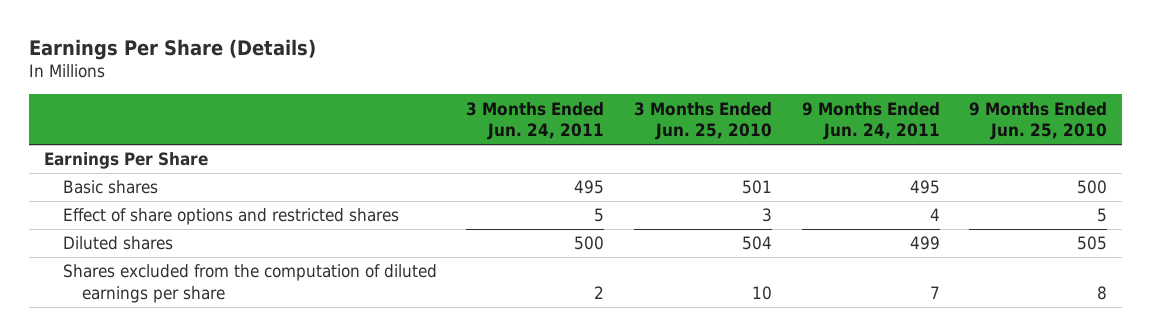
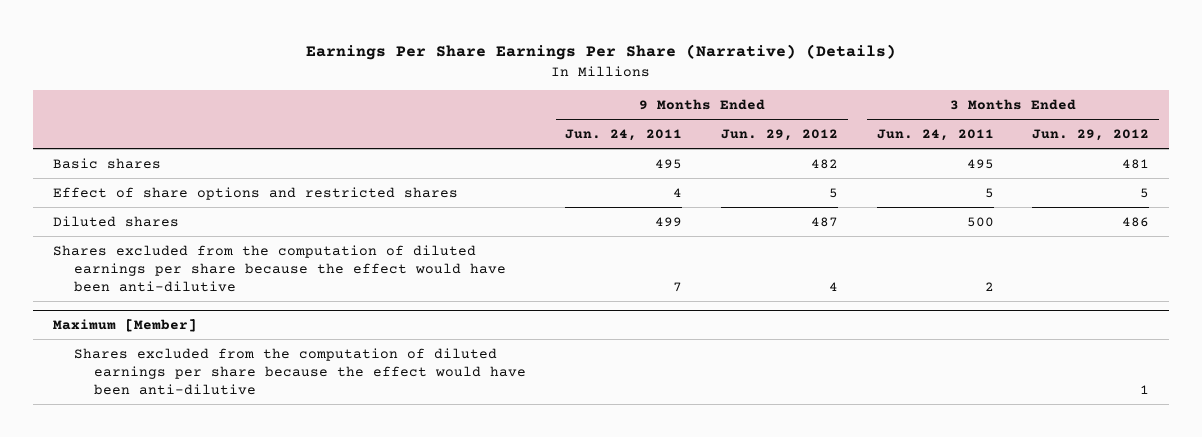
[28,38,316,60] Earnings Per Share (Details) -> [306,44,897,61] Earnings Per Share Earnings Per Share (Narrative) (Details)
[633,101,772,140] 3 Months Ended Jun. 25, 2010 -> none
[969,101,1108,140] 9 Months Ended Jun. 25, 2010 -> none
none -> [720,129,838,142] Jun. 29, 2012
none -> [1032,129,1150,142] Jun. 29, 2012
[43,152,208,170] Earnings Per Share -> none
[62,264,437,303] Shares excluded from the computation of diluted earnings per share -> [52,244,506,293] Shares excluded from the computation of diluted earnings per share because the effect would have been anti-dilutive
none -> [52,318,197,332] Maximum [Member]
none -> [73,347,527,396] Shares excluded from the computation of diluted earnings per share because the effect would have been anti-dilutive

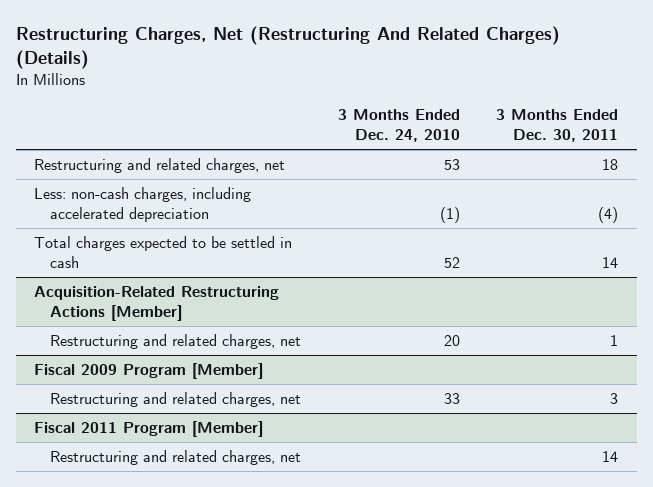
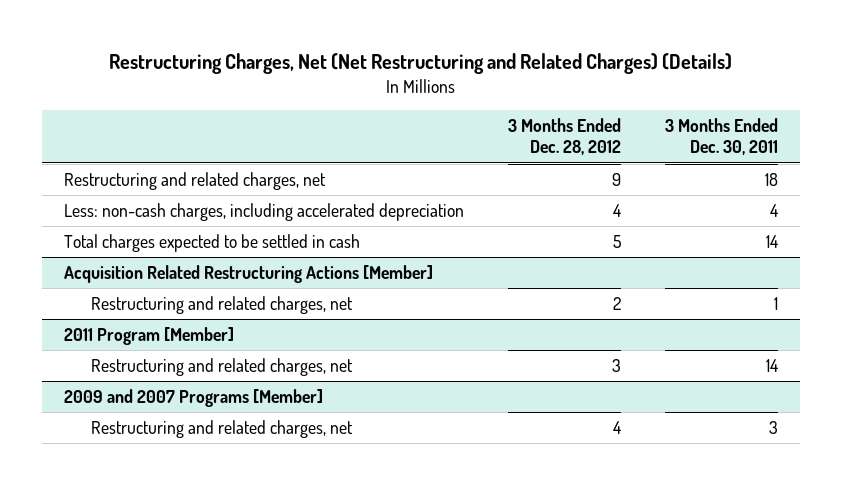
[15,25,560,69] Restructuring Charges, Net (Restructuring And Related Charges) (Details) -> [108,52,732,74] Restructuring Charges, Net (Net Restructuring and Related Charges) (Details)
[337,109,460,142] 3 Months Ended Dec. 24, 2010 -> none
none -> [507,118,621,156] 3 Months Ended Dec. 28, 2012
[598,206,619,223] (4) -> [769,203,778,217] 4
[34,285,280,321] Acquisition-Related Restructuring Actions [Member] -> [63,264,433,283] Acquisition Related Restructuring Actions [Member]
[34,362,264,379] Fiscal 2009 Program [Member] -> none
[50,391,302,407] Restructuring and related charges, net -> none
[34,420,264,437] Fiscal 2011 Program [Member] -> [63,326,234,345] 2011 Program [Member]
none -> [63,388,323,407] 2009 and 2007 Programs [Member]
none -> [90,419,353,438] Restructuring and related charges, net

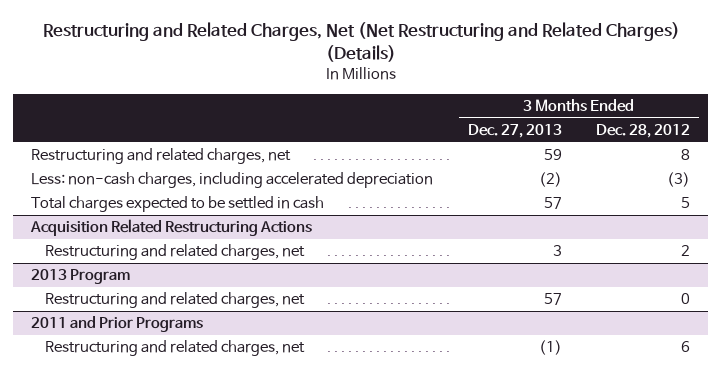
[108,52,732,74] Restructuring Charges, Net (Net Restructuring and Related Charges) (Details) -> [42,22,680,63] Restructuring and Related Charges, Net (Net Restructuring and Related Charges) (Details)
[664,118,778,156] 3 Months Ended Dec. 30, 2011 -> none
none -> [467,124,562,139] Dec. 27, 2013
[611,172,621,186] 9 -> [681,149,691,161] 8
[612,203,621,217] 4 -> [667,172,691,188] (3)
[63,264,433,283] Acquisition Related Restructuring Actions [Member] -> [29,219,312,237] Acquisition Related Restructuring Actions
[63,326,234,345] 2011 Program [Member] -> none
[63,388,323,407] 2009 and 2007 Programs [Member] -> none
none -> [30,269,130,285] 2013 Program
[611,358,621,372] 3 -> [681,293,691,305] 0
none -> [30,316,203,333] 2011 and Prior Programs
[612,420,621,434] 4 -> [681,341,691,353] 6

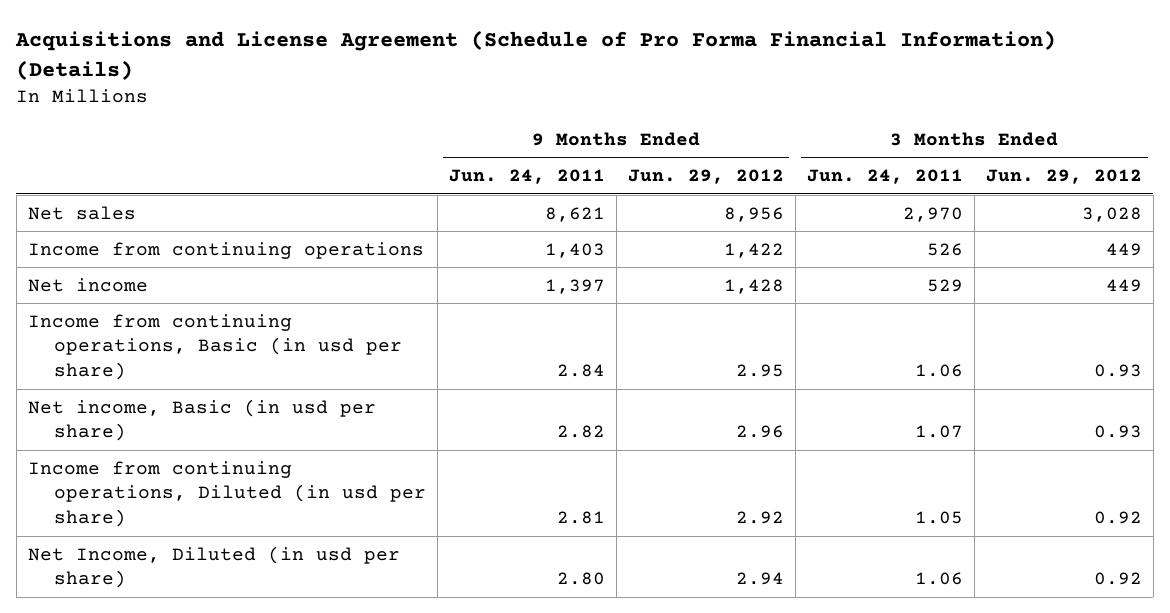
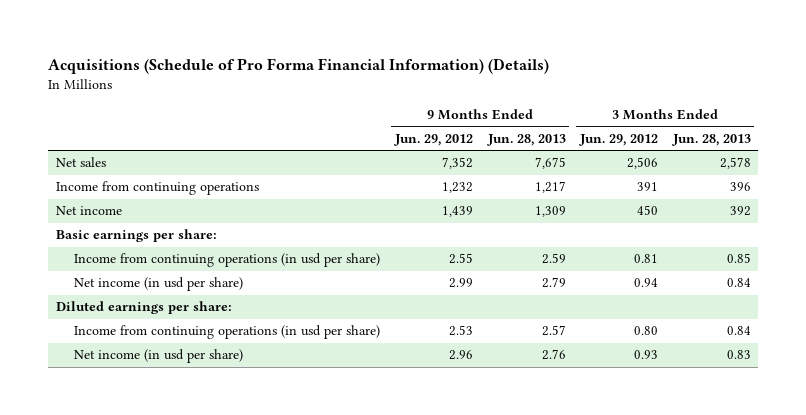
[15,30,1057,81] Acquisitions and License Agreement (Schedule of Pro Forma Financial Information) (Details) -> [48,57,550,74] Acquisitions (Schedule of Pro Forma Financial Information) (Details)
[448,169,605,185] Jun. 24, 2011 -> none
[806,169,963,185] Jun. 24, 2011 -> none
none -> [486,133,566,146] Jun. 28, 2013
none -> [671,133,751,146] Jun. 28, 2013
[723,206,784,222] 8,956 -> [441,157,473,170] 7,352
[1081,206,1142,222] 3,028 -> [627,157,659,170] 2,506
[723,242,784,258] 1,422 -> [441,182,473,194] 1,232
[1105,242,1142,256] 449 -> [637,182,659,192] 391
[723,278,784,294] 1,428 -> [441,206,473,218] 1,439
[1105,278,1142,292] 449 -> [637,205,659,216] 450
none -> [55,229,217,243] Basic earnings per share:
[27,313,402,381] Income from continuing operations, Basic (in usd per share) -> [74,253,381,268] Income from continuing operations (in usd per share)
[735,364,784,378] 2.95 -> [448,253,473,265] 2.55
[1093,364,1142,378] 0.93 -> [634,254,659,264] 0.81
[27,398,376,442] Net income, Basic (in usd per share) -> [74,277,244,292] Net income (in usd per share)
[735,425,784,439] 2.96 -> [448,278,473,289] 2.99
[1093,425,1142,439] 0.93 -> [634,278,659,288] 0.94
none -> [55,301,232,315] Diluted earnings per share:
[27,460,426,528] Income from continuing operations, Diluted (in usd per share) -> [74,325,381,340] Income from continuing operations (in usd per share)
[735,511,784,525] 2.92 -> [448,325,473,337] 2.53
[1093,511,1142,525] 0.92 -> [634,326,659,336] 0.80
[27,545,400,589] Net Income, Diluted (in usd per share) -> [74,349,244,364] Net income (in usd per share)
[735,572,784,586] 2.94 -> [448,350,473,361] 2.96
[1093,572,1142,586] 0.92 -> [634,350,659,360] 0.93

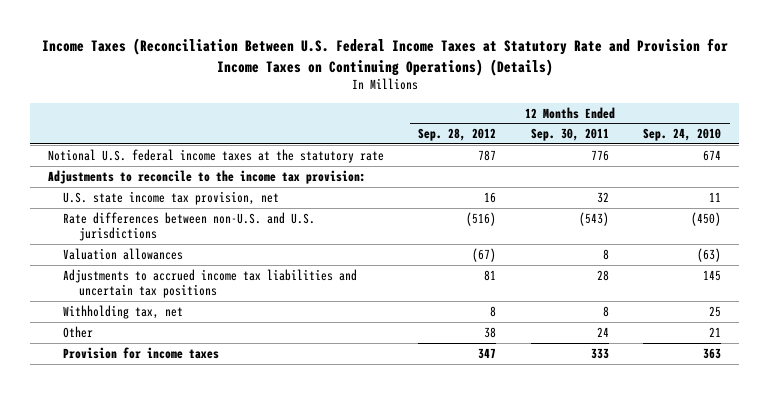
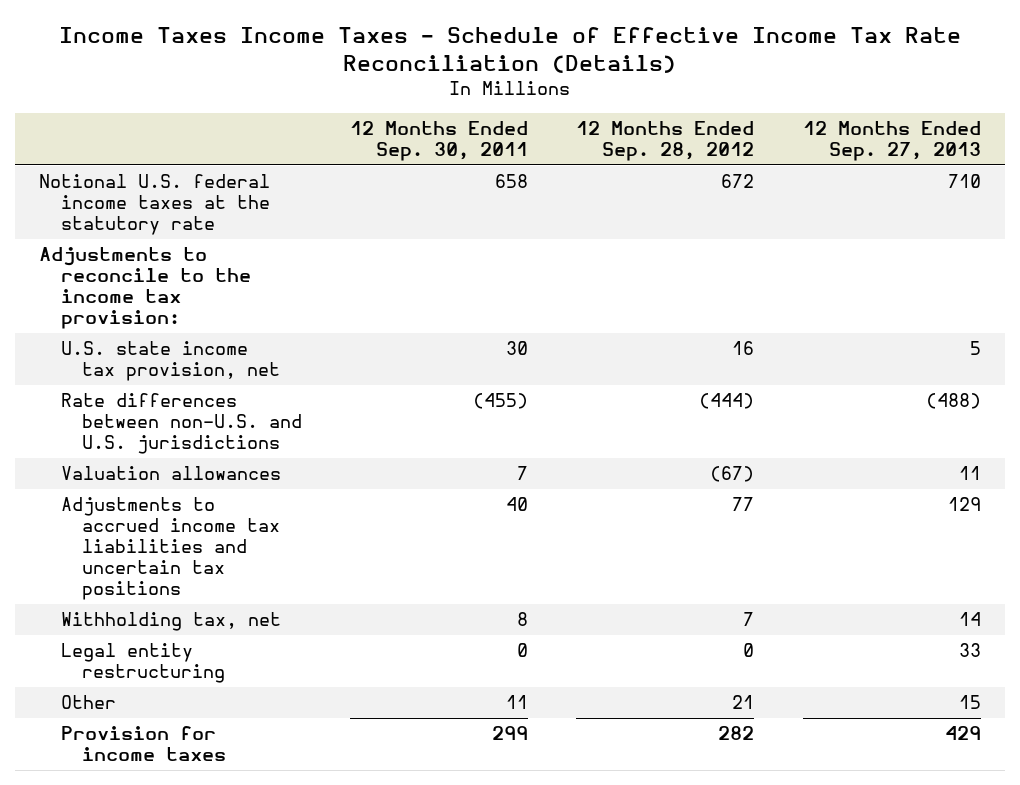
[41,37,728,76] Income Taxes (Reconciliation Between U.S. Federal Income Taxes at Statutory Rate and Provision for Income Taxes on Continuing Operations) (Details) -> [58,27,961,73] Income Taxes Income Taxes - Schedule of Effective Income Tax Rate Reconciliation (Details)
[643,128,722,142] Sep. 24, 2010 -> none
none -> [802,121,981,162] 12 Months Ended Sep. 27, 2013
[478,149,497,161] 787 -> [721,174,755,189] 672
[590,149,609,161] 776 -> [495,174,529,189] 658
[596,191,609,203] 32 -> [506,341,529,356] 30
[466,211,497,226] (516) -> [699,393,755,410] (444)
[578,211,609,226] (543) -> [473,393,529,410] (455)
[602,248,609,260] 8 -> [517,466,529,481] 7
[484,269,497,281] 81 -> [732,497,755,512] 77
[596,269,609,281] 28 -> [506,497,529,512] 40
[490,305,497,317] 8 -> [743,612,755,627] 7
none -> [60,643,226,684] Legal entity restructuring
[484,326,497,338] 38 -> [732,695,755,710] 21
[596,326,609,337] 24 -> [506,695,529,710] 11
[478,347,497,359] 347 -> [718,726,755,741] 282
[590,347,609,359] 333 -> [492,726,529,741] 299

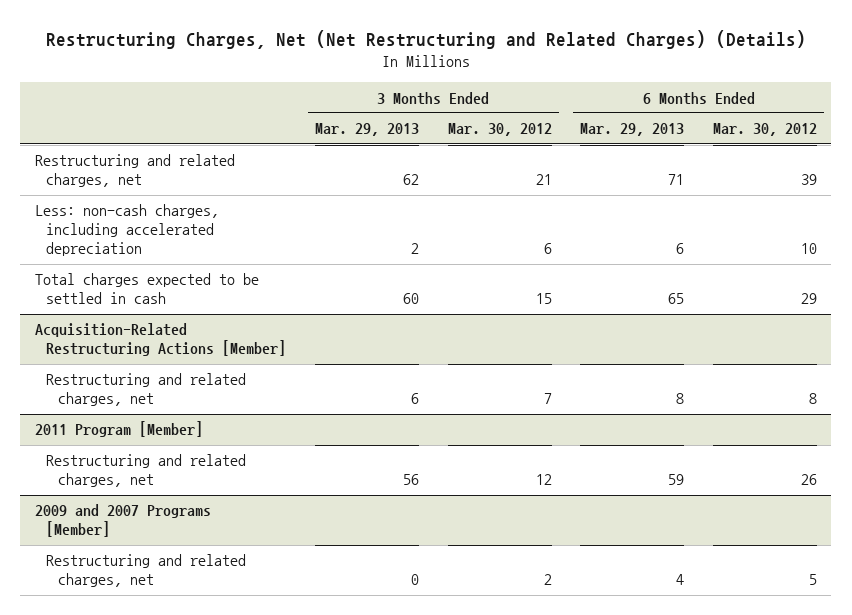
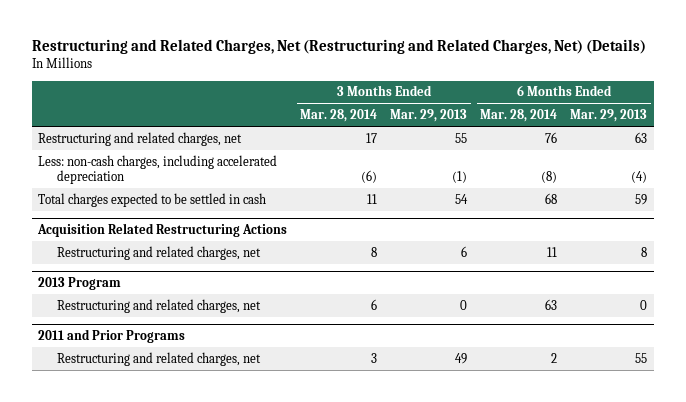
[45,30,806,50] Restructuring Charges, Net (Net Restructuring and Related Charges) (Details) -> [31,39,646,55] Restructuring and Related Charges, Net (Restructuring and Related Charges, Net) (Details)
[447,123,552,137] Mar. 30, 2012 -> none
[713,123,818,137] Mar. 30, 2012 -> none
none -> [300,109,378,123] Mar. 28, 2014
none -> [480,109,558,123] Mar. 28, 2014
[403,174,420,186] 62 -> [455,132,468,143] 55
[668,174,685,186] 71 -> [635,131,648,143] 63
[411,243,420,255] 2 -> [452,170,468,183] (1)
[676,243,685,255] 6 -> [631,170,648,183] (4)
[403,293,420,305] 60 -> [455,193,469,204] 54
[668,293,685,305] 65 -> [635,193,648,205] 59
[34,323,287,357] Acquisition-Related Restructuring Actions [Member] -> [37,223,288,238] Acquisition Related Restructuring Actions
[34,421,203,438] 2011 Program [Member] -> none
[34,504,211,538] 2009 and 2007 Programs [Member] -> none
none -> [38,277,122,291] 2013 Program
[403,474,420,486] 56 -> [460,299,468,310] 0
[668,474,685,486] 59 -> [640,299,648,310] 0
none -> [38,329,186,344] 2011 and Prior Programs
[411,574,420,586] 0 -> [455,352,468,364] 49
[676,574,685,586] 4 -> [635,352,648,363] 55

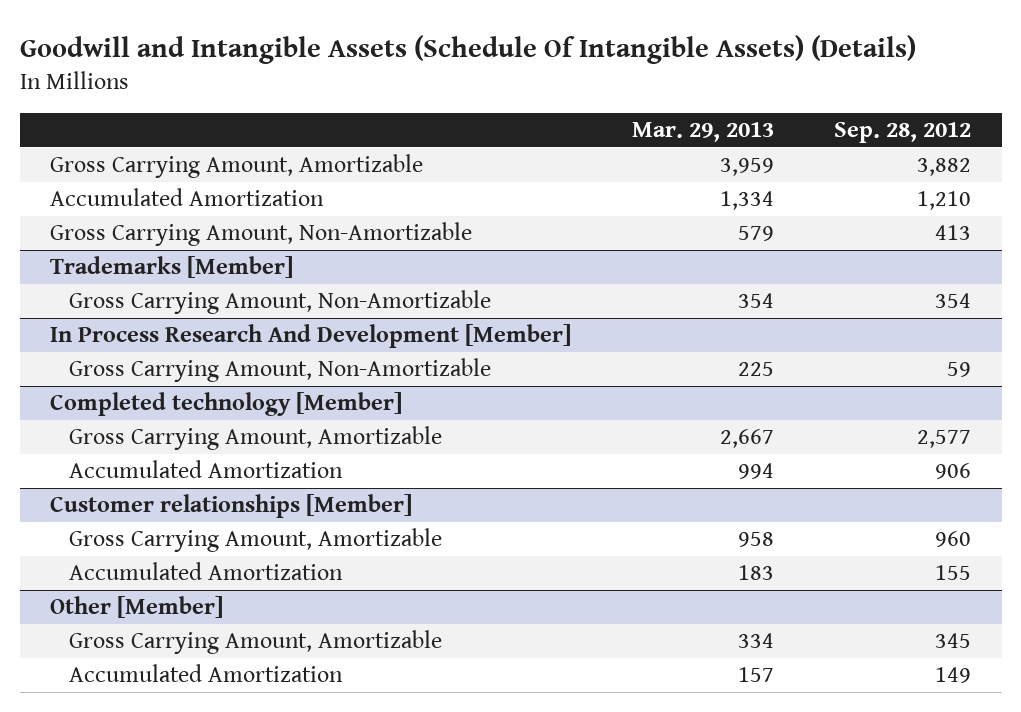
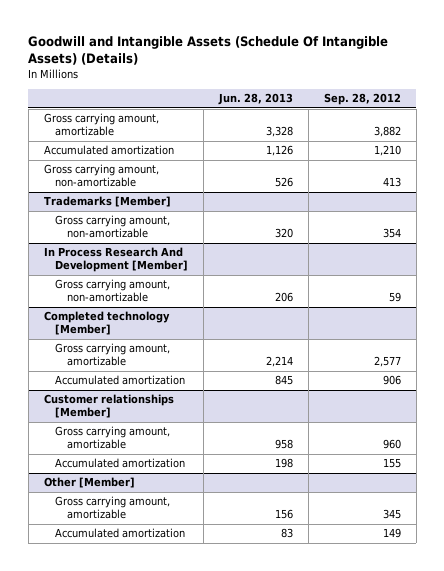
[631,122,774,143] Mar. 29, 2013 -> none
none -> [218,93,294,106] Jun. 28, 2013
[50,154,424,179] Gross Carrying Amount, Amortizable -> [43,113,159,137] Gross carrying amount, amortizable
[50,188,325,207] Accumulated Amortization -> [43,145,174,156] Accumulated amortization
[50,222,473,247] Gross Carrying Amount, Non-Amortizable -> [43,164,159,188] Gross carrying amount, non-amortizable
[69,290,492,315] Gross Carrying Amount, Non-Amortizable -> [55,215,171,239] Gross carrying amount, non-amortizable
[69,358,492,383] Gross Carrying Amount, Non-Amortizable -> [55,279,171,303] Gross carrying amount, non-amortizable
[69,426,443,451] Gross Carrying Amount, Amortizable -> [55,343,171,367] Gross carrying amount, amortizable
[69,460,344,479] Accumulated Amortization -> [55,375,186,386] Accumulated amortization
[69,528,443,553] Gross Carrying Amount, Amortizable -> [55,426,171,450] Gross carrying amount, amortizable
[69,562,344,581] Accumulated Amortization -> [55,458,186,469] Accumulated amortization
[69,630,443,655] Gross Carrying Amount, Amortizable -> [55,496,171,520] Gross carrying amount, amortizable
[69,664,344,683] Accumulated Amortization -> [55,528,186,539] Accumulated amortization

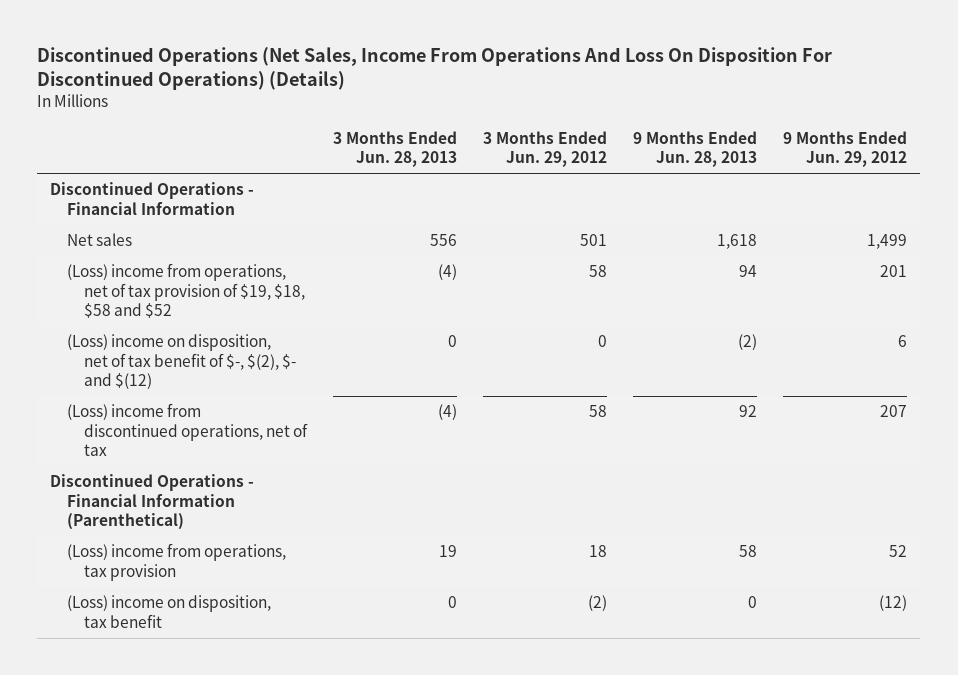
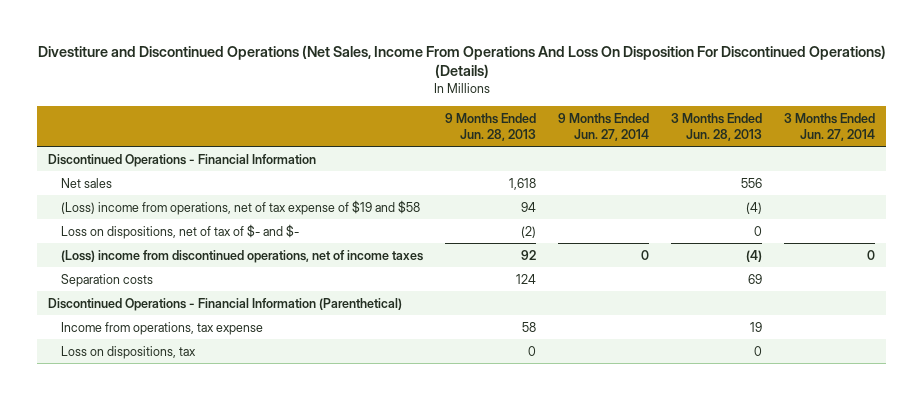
[37,46,833,90] Discontinued Operations (Net Sales, Income From Operations And Loss On Disposition For Discontinued Operations) (Details) -> [37,44,886,79] Divestiture and Discontinued Operations (Net Sales, Income From Operations And Loss On Disposition For Discontinued Operations) (Details)
[483,130,608,168] 3 Months Ended Jun. 29, 2012 -> none
[783,130,908,168] 9 Months Ended Jun. 29, 2012 -> none
none -> [558,112,650,141] 9 Months Ended Jun. 27, 2014
none -> [784,112,876,141] 3 Months Ended Jun. 27, 2014
[67,263,305,319] (Loss) income from operations, net of tax provision of $19, $18, $58 and $52 -> [60,199,420,215] (Loss) income from operations, net of tax expense of $19 and $58
[67,334,296,390] (Loss) income on disposition, net of tax benefit of $-, $(2), $- and $(12) -> [60,223,299,239] Loss on dispositions, net of tax of $- and $-
[67,403,308,457] (Loss) income from discontinued operations, net of tax -> [60,249,423,263] (Loss) income from discontinued operations, net of income taxes
none -> [60,273,153,287] Separation costs
[67,543,287,581] (Loss) income from operations, tax provision -> [60,321,263,335] Income from operations, tax expense
[67,595,272,628] (Loss) income on disposition, tax benefit -> [60,345,196,359] Loss on dispositions, tax

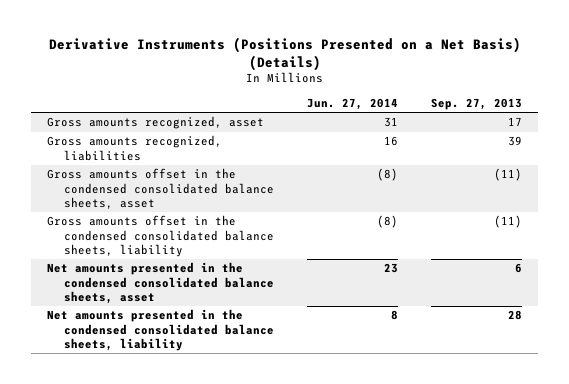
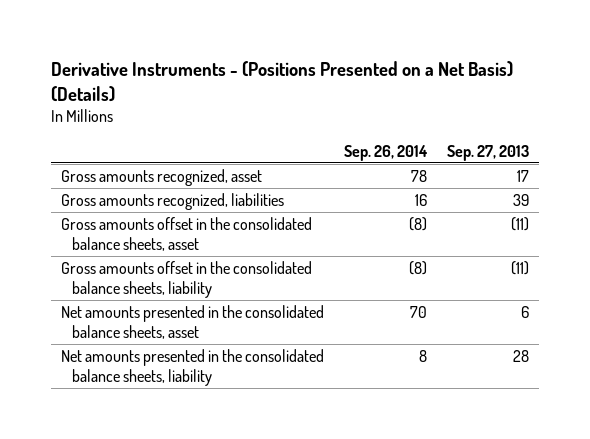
[48,36,521,71] Derivative Instruments (Positions Presented on a Net Basis) (Details) -> [50,60,513,102] Derivative Instruments - (Positions Presented on a Net Basis) (Details)
[307,98,399,111] Jun. 27, 2014 -> none
none -> [343,144,428,161] Sep. 26, 2014
[47,168,275,210] Gross amounts offset in the condensed consolidated balance sheets, asset -> [60,216,312,252] Gross amounts offset in the consolidated balance sheets, asset
[47,215,275,258] Gross amounts offset in the condensed consolidated balance sheets, liability -> [60,260,312,299] Gross amounts offset in the consolidated balance sheets, liability
[47,262,275,305] Net amounts presented in the condensed consolidated balance sheets, asset -> [60,304,324,340] Net amounts presented in the consolidated balance sheets, asset
[47,309,275,352] Net amounts presented in the condensed consolidated balance sheets, liability -> [60,348,324,387] Net amounts presented in the consolidated balance sheets, liability

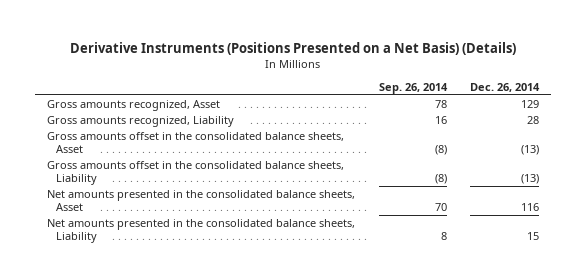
[50,60,513,102] Derivative Instruments - (Positions Presented on a Net Basis) (Details) -> [70,41,517,55] Derivative Instruments (Positions Presented on a Net Basis) (Details)
[447,144,530,161] Sep. 27, 2013 -> none
none -> [470,82,541,92] Dec. 26, 2014
[60,168,262,186] Gross amounts recognized, asset -> [47,100,221,112] Gross amounts recognized, Asset
[60,192,284,210] Gross amounts recognized, liabilities -> [47,116,235,128] Gross amounts recognized, Liability
[60,216,312,252] Gross amounts offset in the consolidated balance sheets, asset -> [47,132,345,154] Gross amounts offset in the consolidated balance sheets, Asset
[60,260,312,299] Gross amounts offset in the consolidated balance sheets, liability -> [47,161,345,186] Gross amounts offset in the consolidated balance sheets, Liability
[60,304,324,340] Net amounts presented in the consolidated balance sheets, asset -> [47,190,356,212] Net amounts presented in the consolidated balance sheets, Asset
[60,348,324,387] Net amounts presented in the consolidated balance sheets, liability -> [47,219,356,244] Net amounts presented in the consolidated balance sheets, Liability

